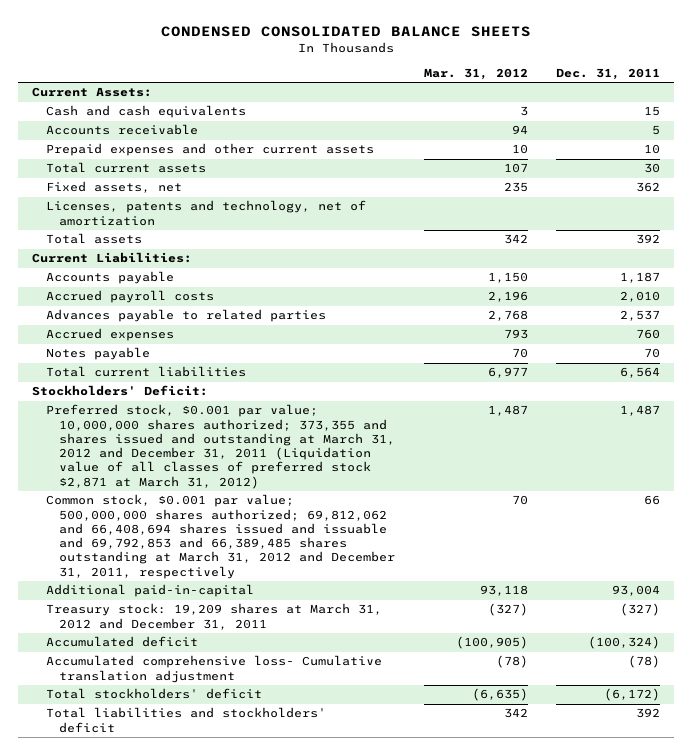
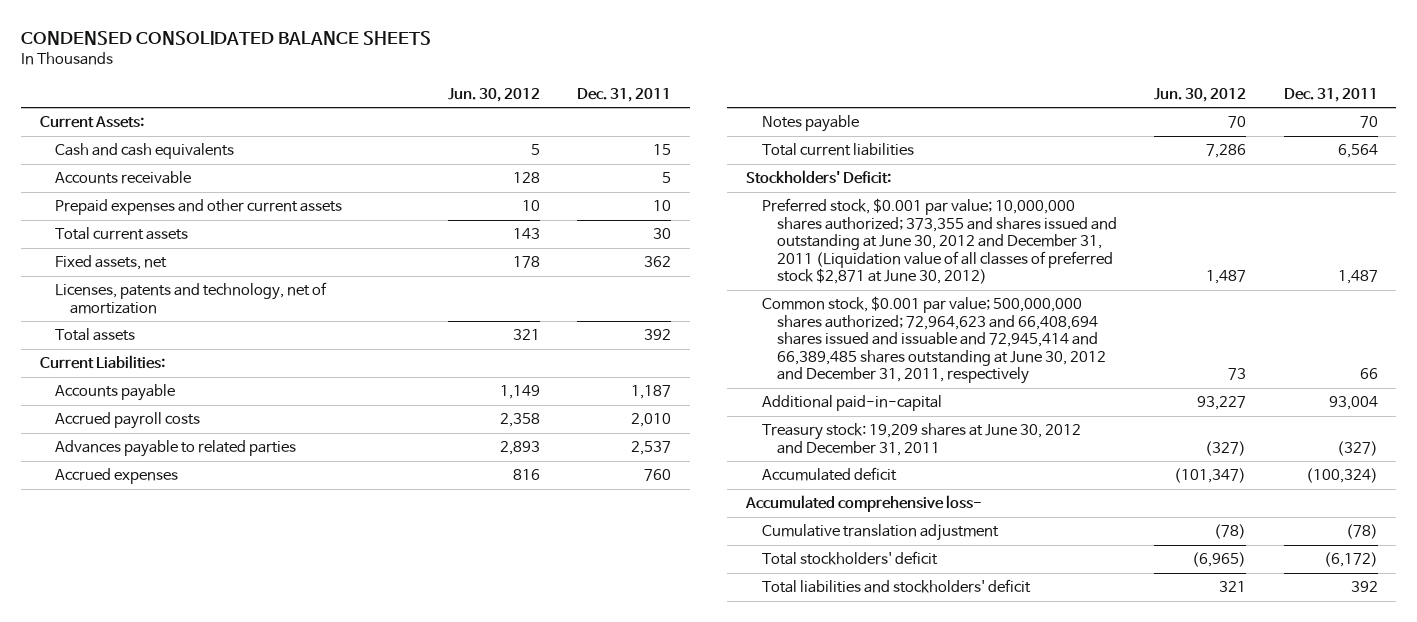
[423,67,528,80] Mar. 31, 2012 -> none
none -> [447,87,540,102] Jun. 30, 2012
[45,404,396,489] Preferred stock, $0.001 par value; 10,000,000 shares authorized; 373,355 and shares issued and outstanding at March 31, 2012 and December 31, 2011 (Liquidation value of all classes of preferred stock $2,871 at March 31, 2012) -> [761,198,1118,285] Preferred stock, $0.001 par value; 10,000,000 shares authorized; 373,355 and shares issued and outstanding at June 30, 2012 and December 31, 2011 (Liquidation value of all classes of preferred stock $2,871 at June 30, 2012)
[45,494,396,579] Common stock, $0.001 par value; 500,000,000 shares authorized; 69,812,062 and 66,408,694 shares issued and issuable and 69,792,853 and 66,389,485 shares outstanding at March 31, 2012 and December 31, 2011, respectively -> [761,296,1107,385] Common stock, $0.001 par value; 500,000,000 shares authorized; 72,964,623 and 66,408,694 shares issued and issuable and 72,945,414 and 66,389,485 shares outstanding at June 30, 2012 and December 31, 2011, respectively
[45,603,382,630] Treasury stock: 19,209 shares at March 31, 2012 and December 31, 2011 -> [761,423,1081,456] Treasury stock: 19,209 shares at June 30, 2012 and December 31, 2011
none -> [745,495,983,513] Accumulated comprehensive loss-
[45,655,382,683] Accumulated comprehensive loss- Cumulative translation adjustment -> [761,524,999,542] Cumulative translation adjustment

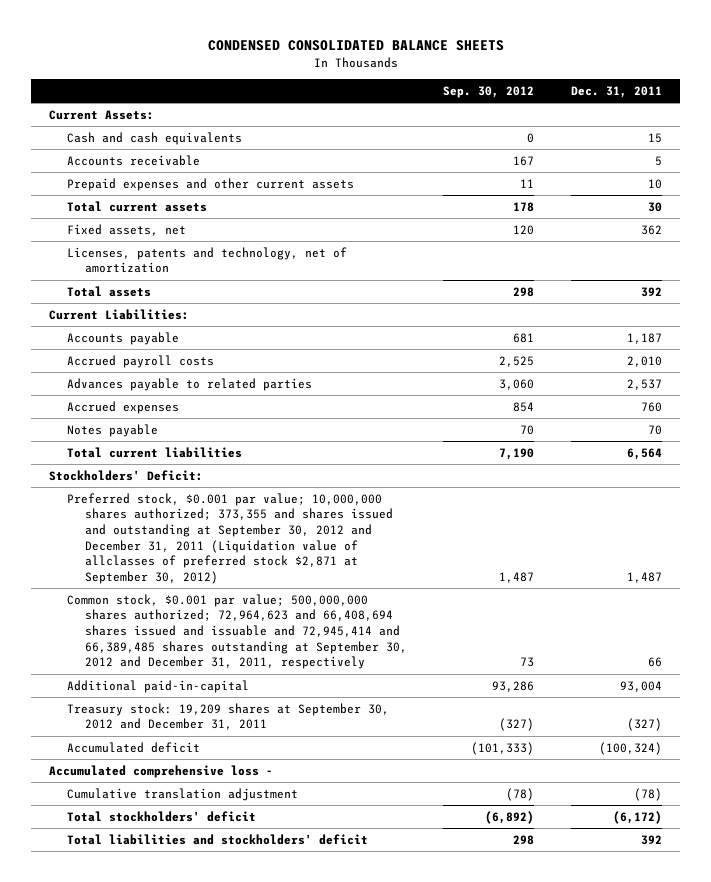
[447,87,540,102] Jun. 30, 2012 -> none
none -> [443,85,535,98] Sep. 30, 2012
[761,198,1118,285] Preferred stock, $0.001 par value; 10,000,000 shares authorized; 373,355 and shares issued and outstanding at June 30, 2012 and December 31, 2011 (Liquidation value of all classes of preferred stock $2,871 at June 30, 2012) -> [67,492,393,585] Preferred stock, $0.001 par value; 10,000,000 shares authorized; 373,355 and shares issued and outstanding at September 30, 2012 and December 31, 2011 (Liquidation value of allclasses of preferred stock $2,871 at September 30, 2012)
[761,296,1107,385] Common stock, $0.001 par value; 500,000,000 shares authorized; 72,964,623 and 66,408,694 shares issued and issuable and 72,945,414 and 66,389,485 shares outstanding at June 30, 2012 and December 31, 2011, respectively -> [67,593,407,670] Common stock, $0.001 par value; 500,000,000 shares authorized; 72,964,623 and 66,408,694 shares issued and issuable and 72,945,414 and 66,389,485 shares outstanding at September 30, 2012 and December 31, 2011, respectively
[761,423,1081,456] Treasury stock: 19,209 shares at June 30, 2012 and December 31, 2011 -> [67,702,390,731] Treasury stock: 19,209 shares at September 30, 2012 and December 31, 2011
[745,495,983,513] Accumulated comprehensive loss- -> [49,764,274,778] Accumulated comprehensive loss -

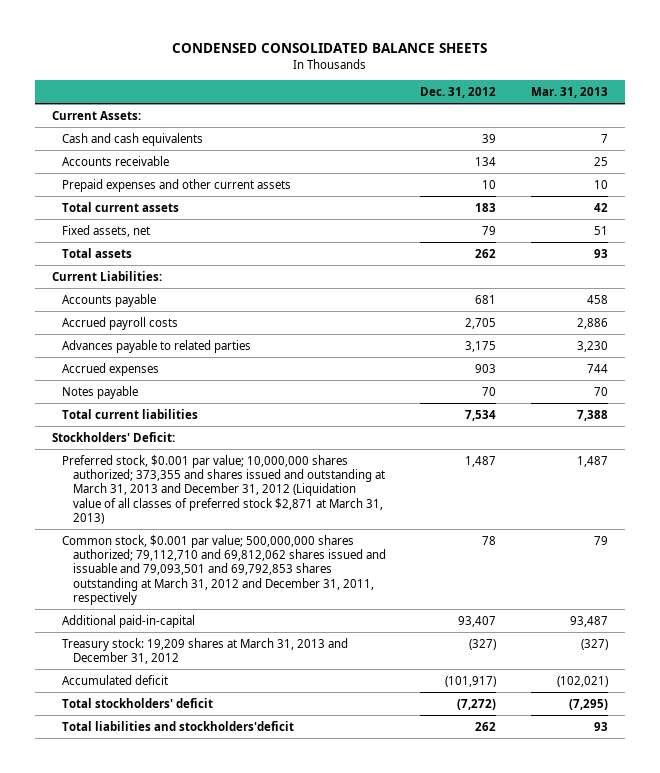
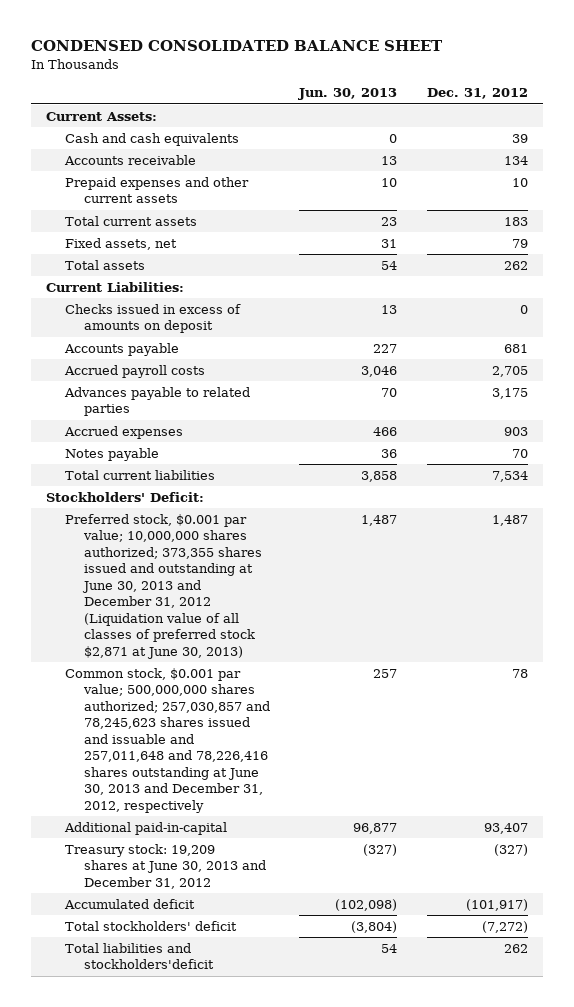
[171,43,487,54] CONDENSED CONSOLIDATED BALANCE SHEETS -> [31,40,444,52] CONDENSED CONSOLIDATED BALANCE SHEET
[530,86,608,98] Mar. 31, 2013 -> none
none -> [298,88,398,101] Jun. 30, 2013
none -> [65,303,242,334] Checks issued in excess of amounts on deposit
[62,454,385,525] Preferred stock, $0.001 par value; 10,000,000 shares authorized; 373,355 and shares issued and outstanding at March 31, 2013 and December 31, 2012 (Liquidation value of all classes of preferred stock $2,871 at March 31, 2013) -> [65,513,262,659] Preferred stock, $0.001 par value; 10,000,000 shares authorized; 373,355 shares issued and outstanding at June 30, 2013 and December 31, 2012 (Liquidation value of all classes of preferred stock $2,871 at June 30, 2013)
[62,534,386,606] Common stock, $0.001 par value; 500,000,000 shares authorized; 79,112,710 and 69,812,062 shares issued and issuable and 79,093,501 and 69,792,853 shares outstanding at March 31, 2012 and December 31, 2011, respectively -> [65,667,270,813] Common stock, $0.001 par value; 500,000,000 shares authorized; 257,030,857 and 78,245,623 shares issued and issuable and 257,011,648 and 78,226,416 shares outstanding at June 30, 2013 and December 31, 2012, respectively
[62,637,349,664] Treasury stock: 19,209 shares at March 31, 2013 and December 31, 2012 -> [65,843,266,889] Treasury stock: 19,209 shares at June 30, 2013 and December 31, 2012

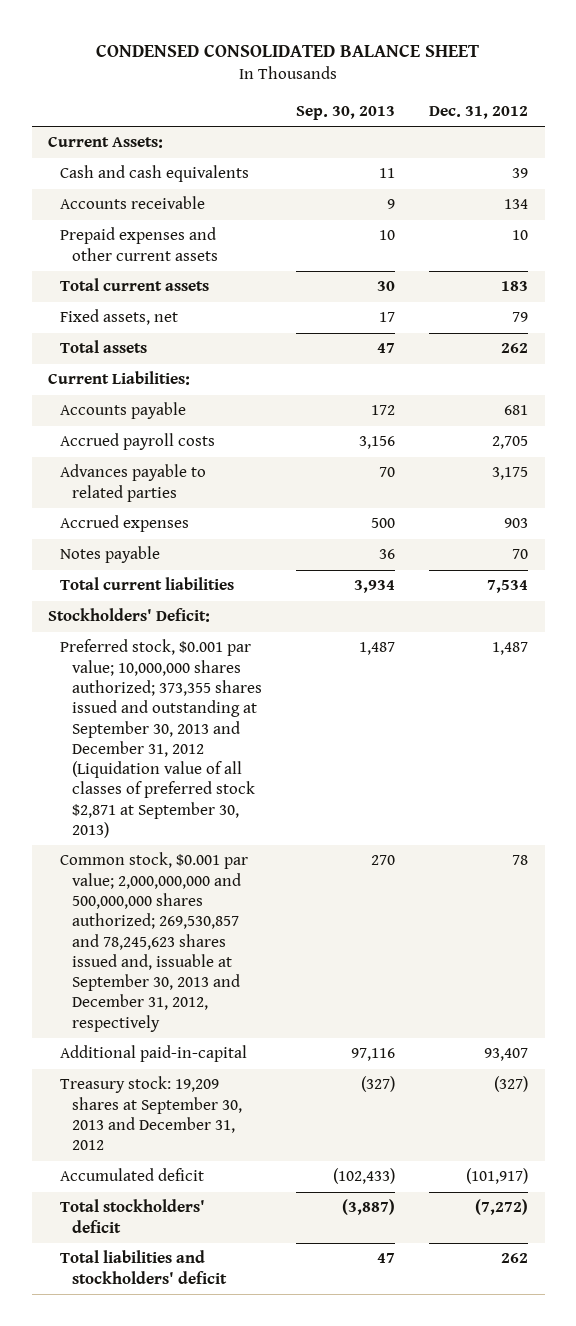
[298,88,398,101] Jun. 30, 2013 -> none
none -> [296,105,396,120] Sep. 30, 2013
[65,303,242,334] Checks issued in excess of amounts on deposit -> none
[65,513,262,659] Preferred stock, $0.001 par value; 10,000,000 shares authorized; 373,355 shares issued and outstanding at June 30, 2013 and December 31, 2012 (Liquidation value of all classes of preferred stock $2,871 at June 30, 2013) -> [60,639,263,838] Preferred stock, $0.001 par value; 10,000,000 shares authorized; 373,355 shares issued and outstanding at September 30, 2013 and December 31, 2012 (Liquidation value of all classes of preferred stock $2,871 at September 30, 2013)
[65,667,270,813] Common stock, $0.001 par value; 500,000,000 shares authorized; 257,030,857 and 78,245,623 shares issued and issuable and 257,011,648 and 78,226,416 shares outstanding at June 30, 2013 and December 31, 2012, respectively -> [60,852,249,1032] Common stock, $0.001 par value; 2,000,000,000 and 500,000,000 shares authorized; 269,530,857 and 78,245,623 shares issued and, issuable at September 30, 2013 and December 31, 2012, respectively
[65,843,266,889] Treasury stock: 19,209 shares at June 30, 2013 and December 31, 2012 -> [60,1076,243,1151] Treasury stock: 19,209 shares at September 30, 2013 and December 31, 2012
[65,942,214,970] Total liabilities and stockholders'deficit -> [60,1250,228,1284] Total liabilities and stockholders' deficit

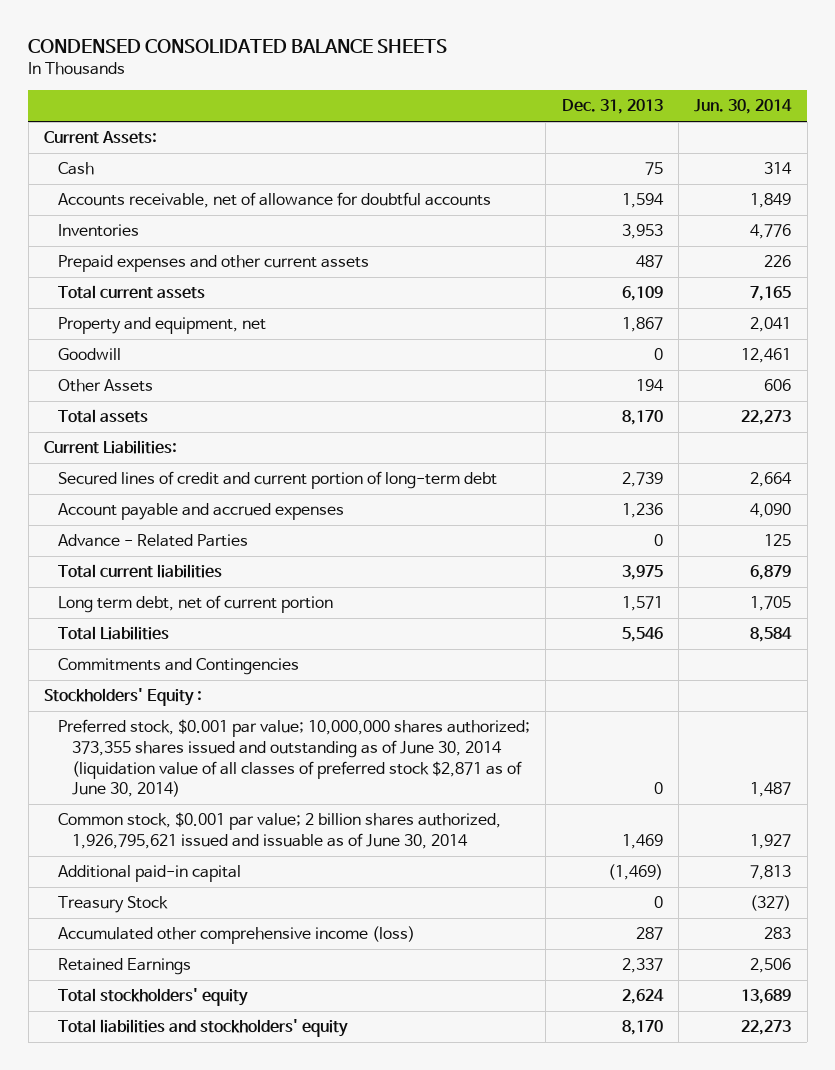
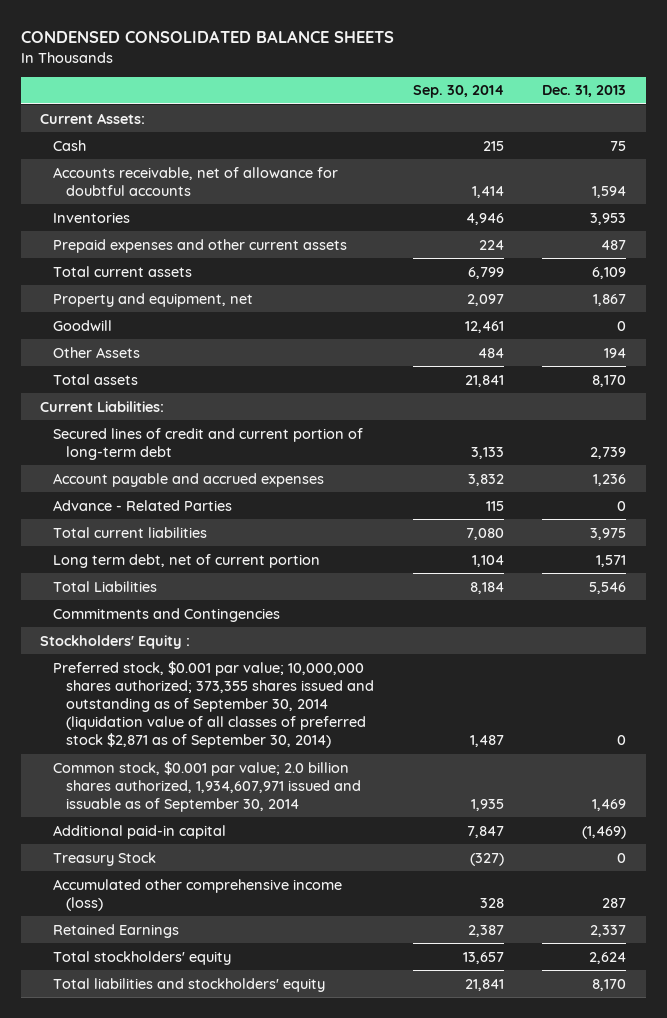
[694,99,793,115] Jun. 30, 2014 -> none
none -> [412,85,504,99] Sep. 30, 2014
[58,719,531,798] Preferred stock, $0.001 par value; 10,000,000 shares authorized; 373,355 shares issued and outstanding as of June 30, 2014 (liquidation value of all classes of preferred stock $2,871 as of June 30, 2014) -> [53,660,375,749] Preferred stock, $0.001 par value; 10,000,000 shares authorized; 373,355 shares issued and outstanding as of September 30, 2014 (liquidation value of all classes of preferred stock $2,871 as of September 30, 2014)
[58,812,502,849] Common stock, $0.001 par value; 2 billion shares authorized, 1,926,795,621 issued and issuable as of June 30, 2014 -> [53,760,362,813] Common stock, $0.001 par value; 2.0 billion shares authorized, 1,934,607,971 issued and issuable as of September 30, 2014

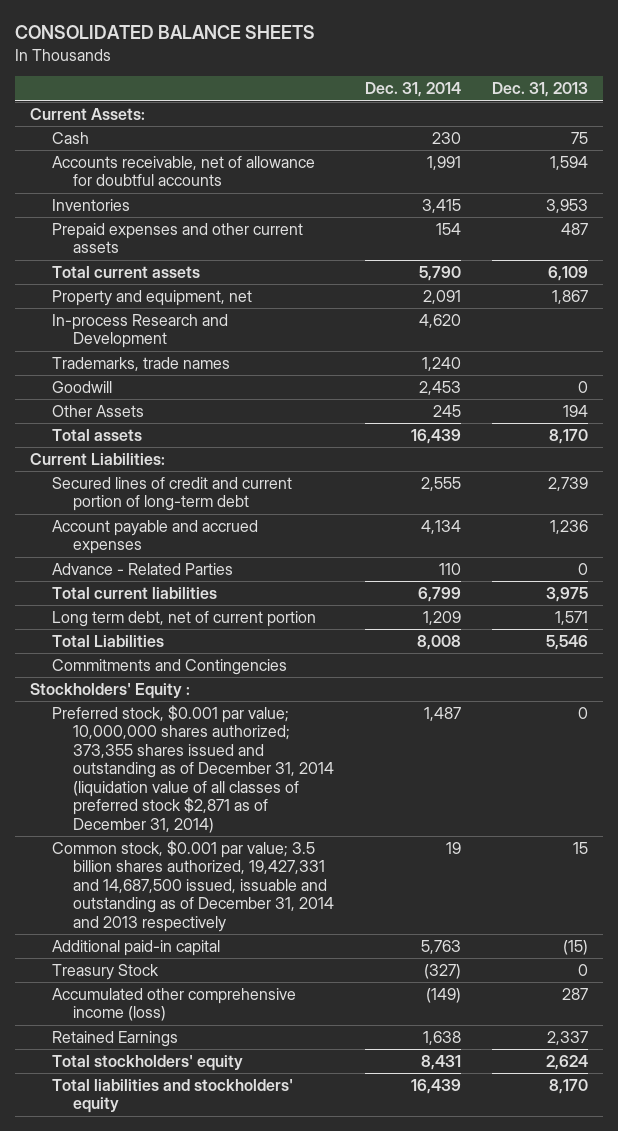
[21,30,395,44] CONDENSED CONSOLIDATED BALANCE SHEETS -> [14,25,315,40] CONSOLIDATED BALANCE SHEETS
[412,85,504,99] Sep. 30, 2014 -> none
none -> [364,82,461,98] Dec. 31, 2014
none -> [51,313,228,349] In-process Research and Development
none -> [51,356,230,371] Trademarks, trade names
[53,660,375,749] Preferred stock, $0.001 par value; 10,000,000 shares authorized; 373,355 shares issued and outstanding as of September 30, 2014 (liquidation value of all classes of preferred stock $2,871 as of September 30, 2014) -> [51,704,334,833] Preferred stock, $0.001 par value; 10,000,000 shares authorized; 373,355 shares issued and outstanding as of December 31, 2014 (liquidation value of all classes of preferred stock $2,871 as of December 31, 2014)
[53,760,362,813] Common stock, $0.001 par value; 2.0 billion shares authorized, 1,934,607,971 issued and issuable as of September 30, 2014 -> [51,839,334,932] Common stock, $0.001 par value; 3.5 billion shares authorized, 19,427,331 and 14,687,500 issued, issuable and outstanding as of December 31, 2014 and 2013 respectively
[592,799,627,812] 1,469 -> [572,841,588,854] 15
[582,825,627,839] (1,469) -> [562,939,588,955] (15)

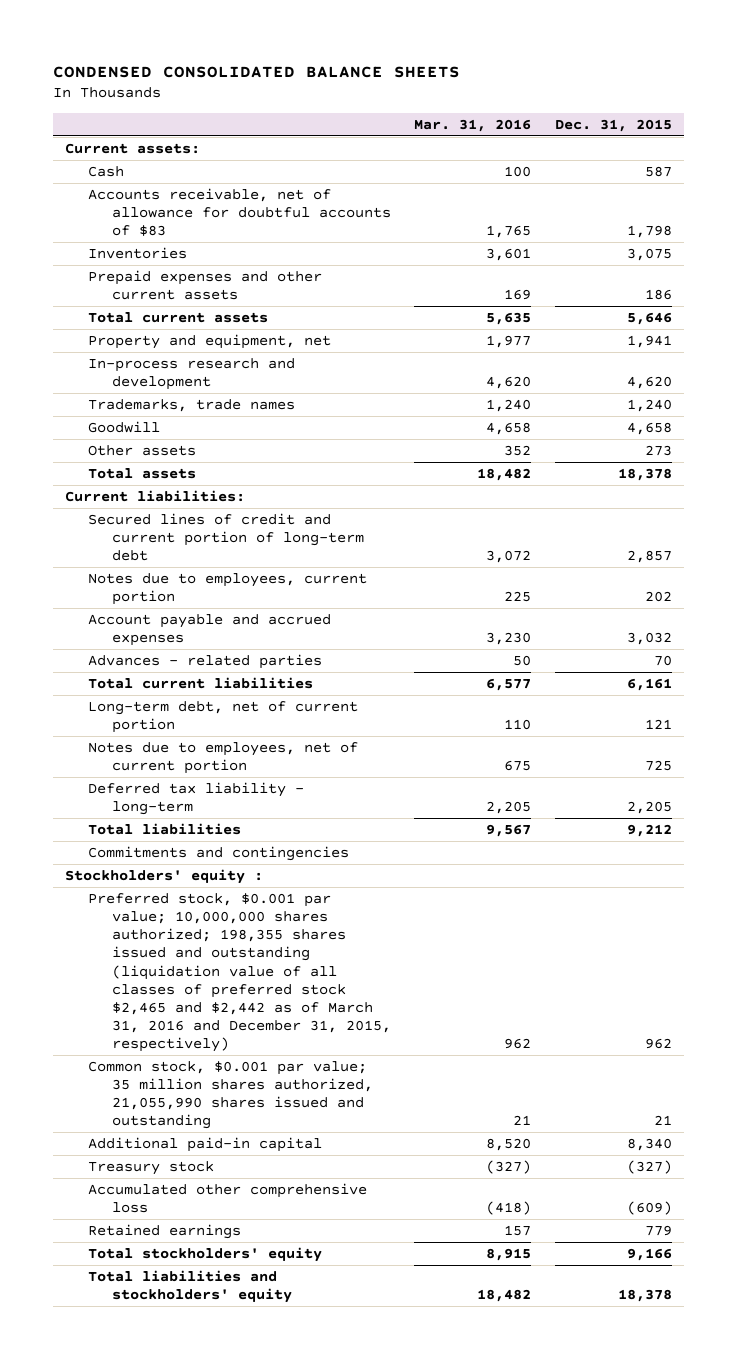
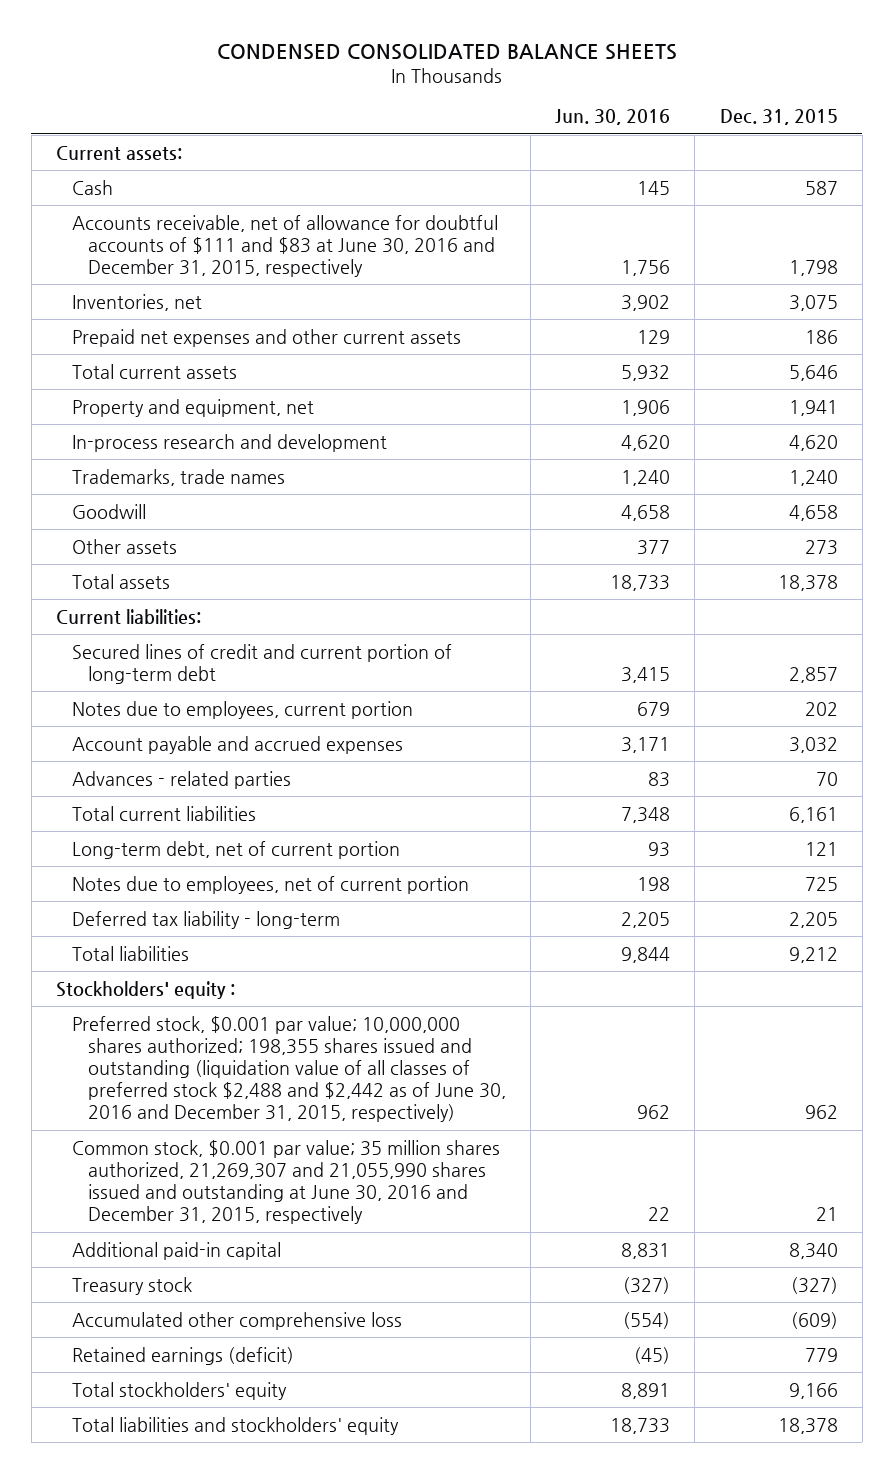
[414,118,532,132] Mar. 31, 2016 -> none
none -> [555,109,671,126] Jun. 30, 2016
[88,187,391,237] Accounts receivable, net of allowance for doubtful accounts of $83 -> [71,214,498,277] Accounts receivable, net of allowance for doubtful accounts of $111 and $83 at June 30, 2016 and December 31, 2015, respectively
[88,246,188,259] Inventories -> [71,293,202,311] Inventories, net
[88,269,323,301] Prepaid expenses and other current assets -> [71,328,461,347] Prepaid net expenses and other current assets
[88,845,350,861] Commitments and contingencies -> none
[88,892,391,1053] Preferred stock, $0.001 par value; 10,000,000 shares authorized; 198,355 shares issued and outstanding (liquidation value of all classes of preferred stock $2,465 and $2,442 as of March 31, 2016 and December 31, 2015, respectively) -> [71,1015,506,1123] Preferred stock, $0.001 par value; 10,000,000 shares authorized; 198,355 shares issued and outstanding (liquidation value of all classes of preferred stock $2,488 and $2,442 as of June 30, 2016 and December 31, 2015, respectively)
[88,1060,373,1130] Common stock, $0.001 par value; 35 million shares authorized, 21,055,990 shares issued and outstanding -> [71,1139,500,1225] Common stock, $0.001 par value; 35 million shares authorized, 21,269,307 and 21,055,990 shares issued and outstanding at June 30, 2016 and December 31, 2015, respectively
[88,1223,242,1239] Retained earnings -> [71,1346,294,1365] Retained earnings (deficit)

